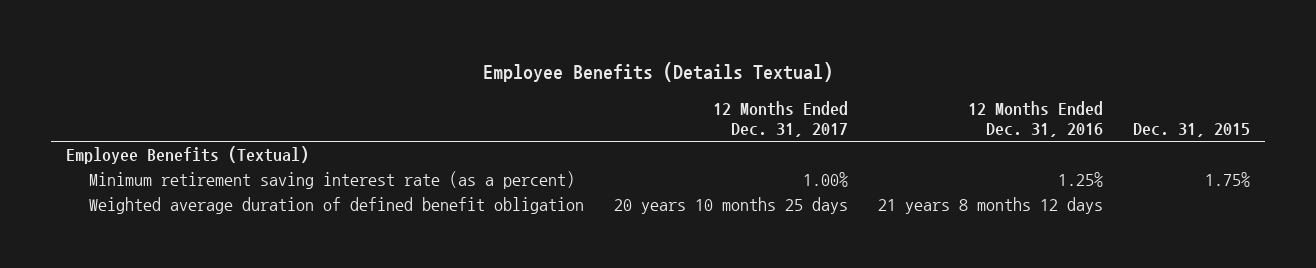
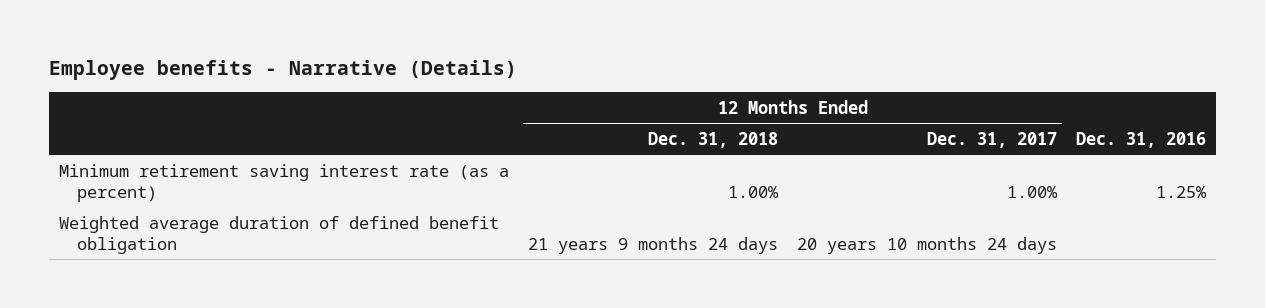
[483,62,834,83] Employee Benefits (Details Textual) -> [49,60,518,81] Employee benefits - Narrative (Details)
[967,100,1103,138] 12 Months Ended Dec. 31, 2016 -> none
[1132,123,1250,138] Dec. 31, 2015 -> none
none -> [647,131,778,148] Dec. 31, 2018
none -> [1076,131,1207,148] Dec. 31, 2016
[66,146,310,165] Employee Benefits (Textual) -> none
[614,197,849,215] 20 years 10 months 25 days -> [797,236,1058,254] 20 years 10 months 24 days

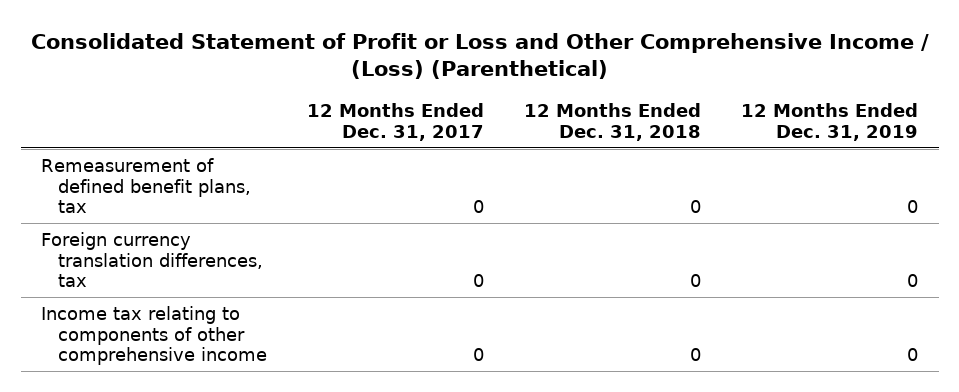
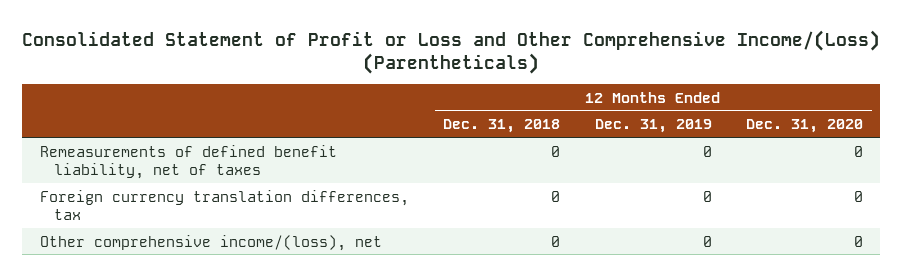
[30,32,929,80] Consolidated Statement of Profit or Loss and Other Comprehensive Income / (Loss) (Parenthetical) -> [22,29,881,75] Consolidated Statement of Profit or Loss and Other Comprehensive Income/(Loss) (Parentheticals)
[307,103,485,142] 12 Months Ended Dec. 31, 2017 -> none
none -> [746,119,864,134] Dec. 31, 2020
[40,157,252,214] Remeasurement of defined benefit plans, tax -> [39,144,337,179] Remeasurements of defined benefit liability, net of taxes
[40,305,268,366] Income tax relating to components of other comprehensive income -> [39,234,382,251] Other comprehensive income/(loss), net

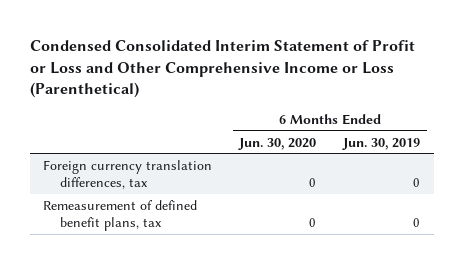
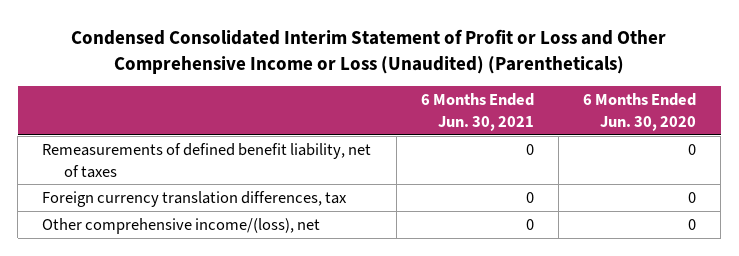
[29,40,415,99] Condensed Consolidated Interim Statement of Profit or Loss and Other Comprehensive Income or Loss (Parenthetical) -> [71,28,667,74] Condensed Consolidated Interim Statement of Profit or Loss and Other Comprehensive Income or Loss (Unaudited) (Parentheticals)
[342,137,421,150] Jun. 30, 2019 -> none
none -> [420,93,534,131] 6 Months Ended Jun. 30, 2021
none -> [42,142,372,178] Remeasurements of defined benefit liability, net of taxes
[43,199,198,231] Remeasurement of defined benefit plans, tax -> none
none -> [42,217,321,234] Other comprehensive income/(loss), net

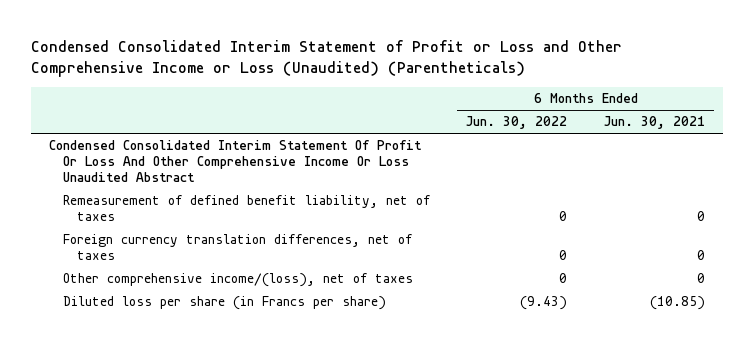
[583,93,697,131] 6 Months Ended Jun. 30, 2020 -> none
none -> [466,116,568,130] Jun. 30, 2022
none -> [48,140,422,183] Condensed Consolidated Interim Statement Of Profit Or Loss And Other Comprehensive Income Or Loss Unaudited Abstract
[42,142,372,178] Remeasurements of defined benefit liability, net of taxes -> [62,195,430,222] Remeasurement of defined benefit liability, net of taxes
[42,190,348,207] Foreign currency translation differences, tax -> [62,234,412,261] Foreign currency translation differences, net of taxes
[42,217,321,234] Other comprehensive income/(loss), net -> [62,273,413,288] Other comprehensive income/(loss), net of taxes
none -> [62,296,386,311] Diluted loss per share (in Francs per share)

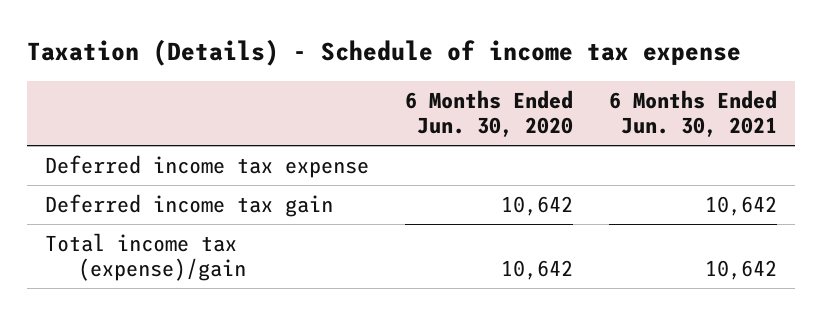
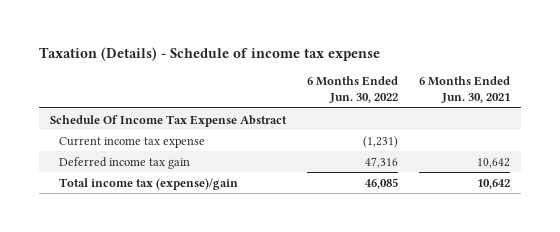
[404,89,573,138] 6 Months Ended Jun. 30, 2020 -> none
none -> [307,76,399,104] 6 Months Ended Jun. 30, 2022
none -> [49,114,287,127] Schedule Of Income Tax Expense Abstract
[44,154,369,178] Deferred income tax expense -> [59,136,206,148] Current income tax expense

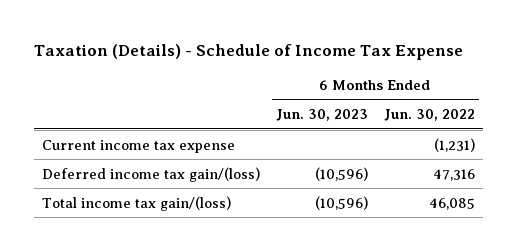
[39,47,381,62] Taxation (Details) - Schedule of income tax expense -> [33,44,463,61] Taxation (Details) - Schedule of Income Tax Expense
[419,76,511,104] 6 Months Ended Jun. 30, 2021 -> none
none -> [275,109,368,122] Jun. 30, 2023
[49,114,287,127] Schedule Of Income Tax Expense Abstract -> none
[59,156,191,169] Deferred income tax gain -> [41,166,260,182] Deferred income tax gain/(loss)
[59,177,239,190] Total income tax (expense)/gain -> [41,195,231,211] Total income tax gain/(loss)

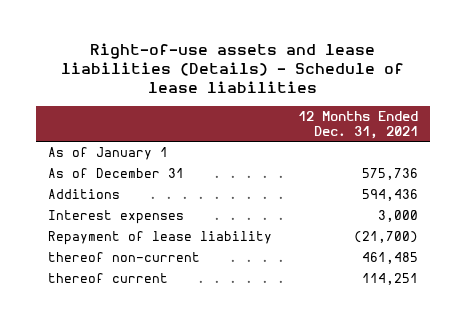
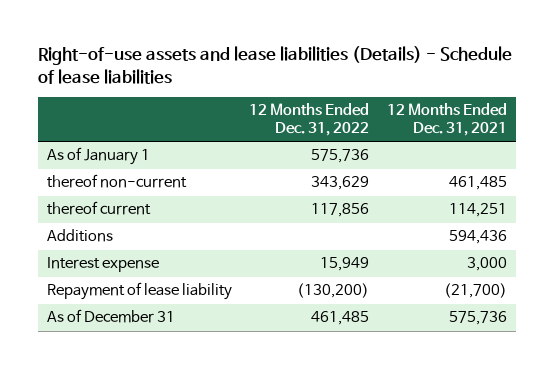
none -> [249,103,370,136] 12 Months Ended Dec. 31, 2022
[48,210,185,225] Interest expenses -> none
[48,189,121,200] Additions -> [46,229,113,243] Additions
none -> [46,257,159,273] Interest expense
[48,231,273,246] Repayment of lease liability -> [46,282,232,301] Repayment of lease liability
[48,168,185,179] As of December 31 -> [46,309,175,324] As of December 31

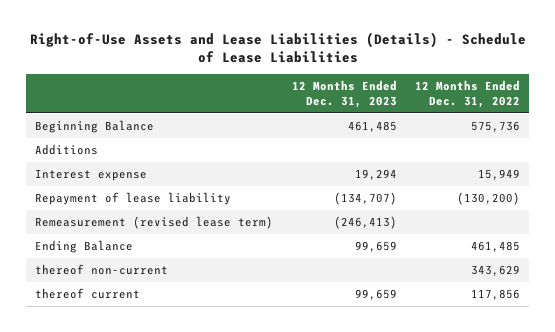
[38,46,513,84] Right-of-use assets and lease liabilities (Details) - Schedule of lease liabilities -> [29,31,526,64] Right-of-Use Assets and Lease Liabilities (Details) - Schedule of Lease Liabilities
[387,103,508,136] 12 Months Ended Dec. 31, 2021 -> none
none -> [291,80,397,109] 12 Months Ended Dec. 31, 2023
[46,147,150,166] As of January 1 -> [35,120,155,134] Beginning Balance
none -> [35,216,274,230] Remeasurement (revised lease term)
[46,309,175,324] As of December 31 -> [35,240,134,254] Ending Balance
[46,174,187,189] thereof non-current -> [35,264,169,276] thereof non-current
[46,201,151,216] thereof current -> [35,288,141,300] thereof current

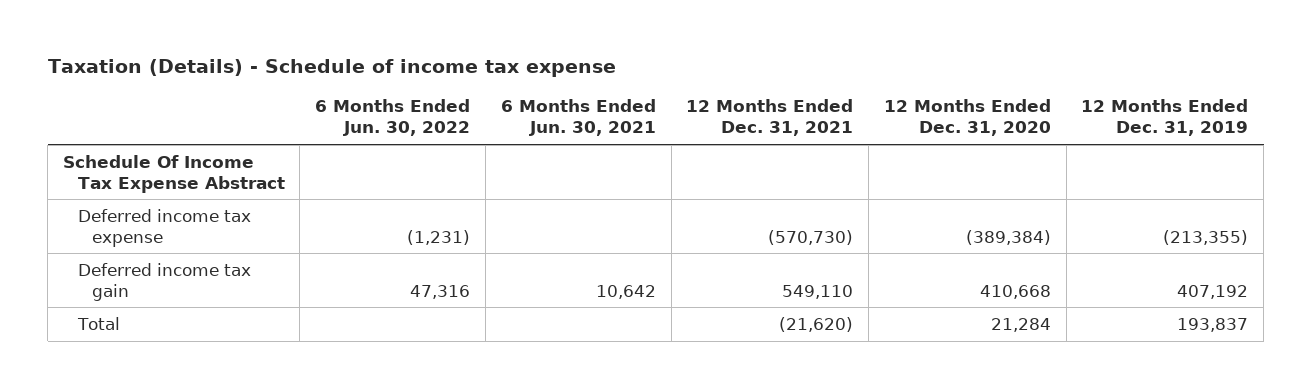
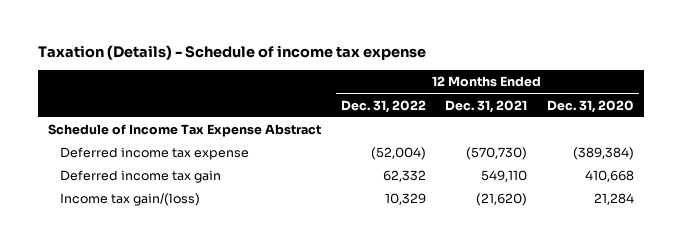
[315,99,471,137] 6 Months Ended Jun. 30, 2022 -> none
[500,99,656,137] 6 Months Ended Jun. 30, 2021 -> none
[1081,99,1249,137] 12 Months Ended Dec. 31, 2019 -> none
none -> [340,99,426,113] Dec. 31, 2022
[63,154,285,193] Schedule Of Income Tax Expense Abstract -> [47,124,321,138] Schedule of Income Tax Expense Abstract
[76,316,120,330] Total -> [59,193,200,207] Income tax gain/(loss)

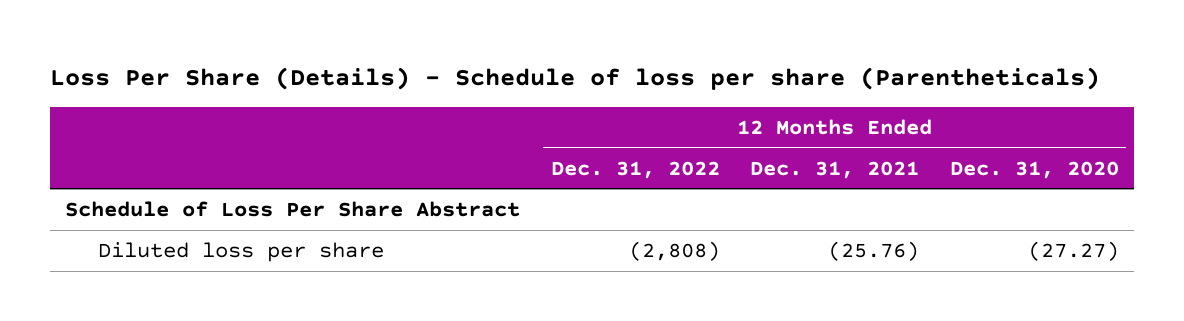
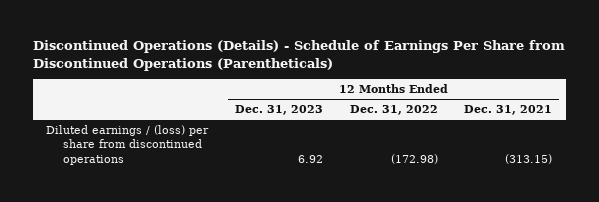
[50,66,1101,90] Loss Per Share (Details) - Schedule of loss per share (Parentheticals) -> [33,40,566,71] Discontinued Operations (Details) - Schedule of Earnings Per Share from Discontinued Operations (Parentheticals)
[949,160,1119,179] Dec. 31, 2020 -> none
none -> [235,105,324,116] Dec. 31, 2023
[65,200,521,217] Schedule of Loss Per Share Abstract -> none
[98,241,385,262] Diluted loss per share -> [46,125,210,165] Diluted earnings / (loss) per share from discontinued operations
[628,240,720,261] (2,808) -> [390,153,438,164] (172.98)
[828,240,920,261] (25.76) -> [505,153,553,164] (313.15)

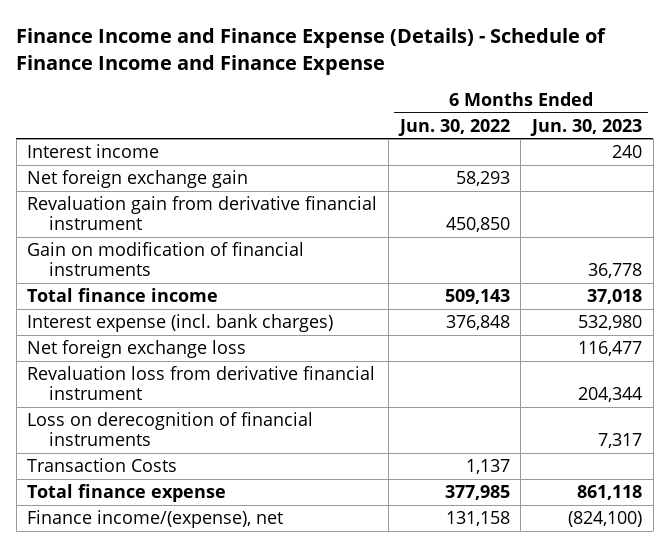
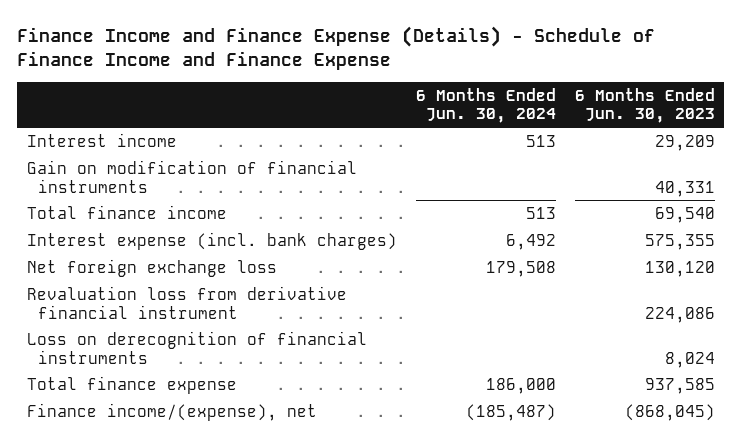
[397,118,510,136] Jun. 30, 2022 -> none
none -> [415,87,556,124] 6 Months Ended Jun. 30, 2024
[27,169,249,188] Net foreign exchange gain -> none
[27,195,378,231] Revaluation gain from derivative financial instrument -> none
[27,457,178,472] Transaction Costs -> none
[612,144,643,158] 240 -> [654,134,715,151] 29,209
[588,263,643,279] 36,778 -> [654,180,715,197] 40,331
[587,288,643,304] 37,018 -> [654,206,715,223] 69,540
[578,314,643,330] 532,980 -> [644,233,715,250] 575,355
[578,340,643,356] 116,477 -> [644,260,715,277] 130,120
[578,387,643,403] 204,344 -> [644,306,715,323] 224,086
[598,433,643,449] 7,317 -> [664,351,715,368] 8,024
[577,484,643,500] 861,118 -> [644,377,715,394] 937,585
[568,510,643,527] (824,100) -> [624,403,715,421] (868,045)

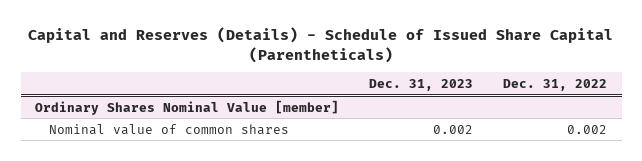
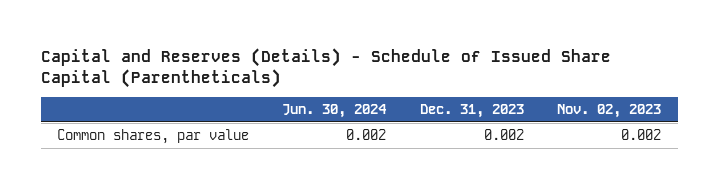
[502,79,607,92] Dec. 31, 2022 -> none
none -> [282,104,388,119] Jun. 30, 2024
none -> [556,104,661,119] Nov. 02, 2023
[35,99,340,115] Ordinary Shares Nominal Value [member] -> none
[48,123,289,135] Nominal value of common shares -> [57,129,250,145] Common shares, par value

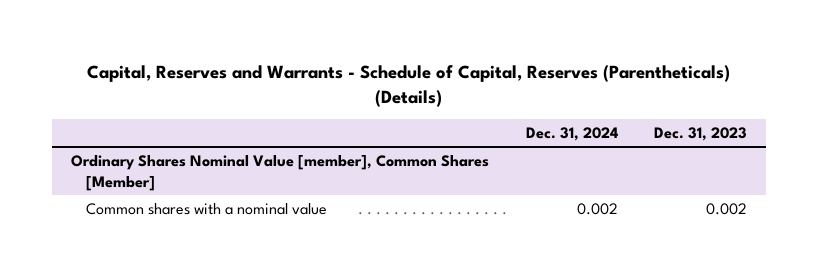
[40,47,611,89] Capital and Reserves (Details) - Schedule of Issued Share Capital (Parentheticals) -> [87,64,731,107] Capital, Reserves and Warrants - Schedule of Capital, Reserves (Parentheticals) (Details)
[282,104,388,119] Jun. 30, 2024 -> none
[556,104,661,119] Nov. 02, 2023 -> none
none -> [525,127,618,142] Dec. 31, 2024
none -> [70,154,489,191] Ordinary Shares Nominal Value [member], Common Shares [Member]
[57,129,250,145] Common shares, par value -> [86,202,328,215] Common shares with a nominal value

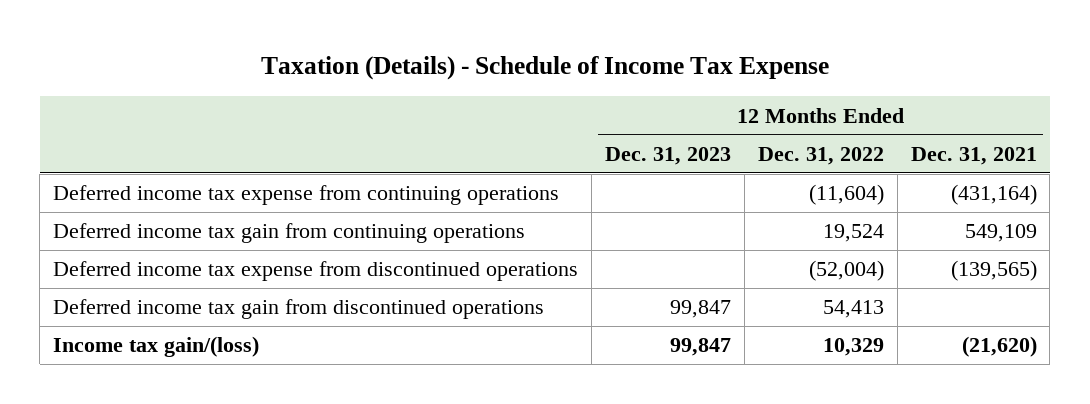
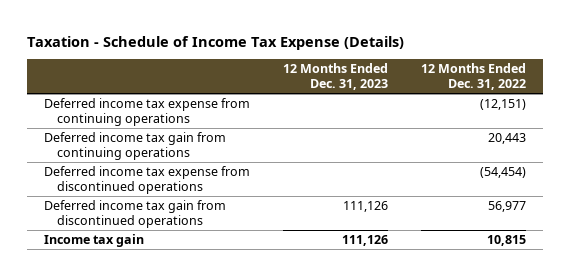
[260,56,829,81] Taxation (Details) - Schedule of Income Tax Expense -> [26,35,404,50] Taxation - Schedule of Income Tax Expense (Details)
[910,146,1037,165] Dec. 31, 2021 -> none
[808,184,884,206] (11,604) -> [480,98,527,110] (12,151)
[822,224,884,243] 19,524 -> [488,132,527,144] 20,443
[808,260,884,282] (52,004) -> [480,166,527,178] (54,454)
[669,300,731,319] 99,847 -> [342,200,388,212] 111,126
[822,300,884,319] 54,413 -> [488,200,527,212] 56,977
[53,336,260,358] Income tax gain/(loss) -> [43,233,144,247] Income tax gain
[669,338,731,357] 99,847 -> [341,234,388,246] 111,126
[822,338,884,357] 10,329 -> [487,234,527,246] 10,815

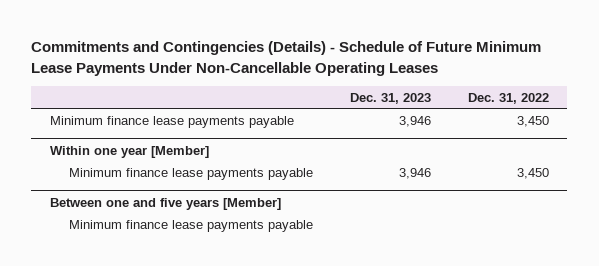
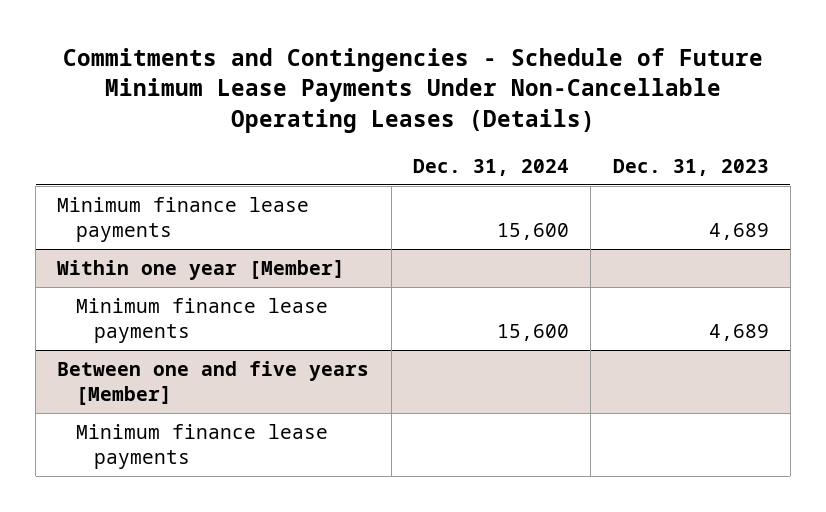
[31,40,542,76] Commitments and Contingencies (Details) - Schedule of Future Minimum Lease Payments Under Non-Cancellable Operating Leases -> [63,48,764,133] Commitments and Contingencies - Schedule of Future Minimum Lease Payments Under Non-Cancellable Operating Leases (Details)
[467,92,549,104] Dec. 31, 2022 -> none
none -> [413,158,570,176] Dec. 31, 2024
[49,115,294,128] Minimum finance lease payments payable -> [57,197,310,243] Minimum finance lease payments
[398,115,431,127] 3,946 -> [708,223,769,241] 4,689
[68,167,313,180] Minimum finance lease payments payable -> [75,298,328,344] Minimum finance lease payments
[398,167,431,179] 3,946 -> [708,324,769,342] 4,689
[68,219,313,232] Minimum finance lease payments payable -> [75,424,328,470] Minimum finance lease payments

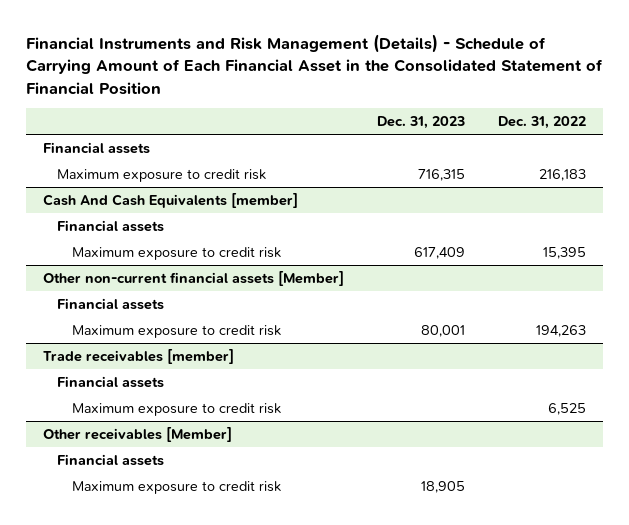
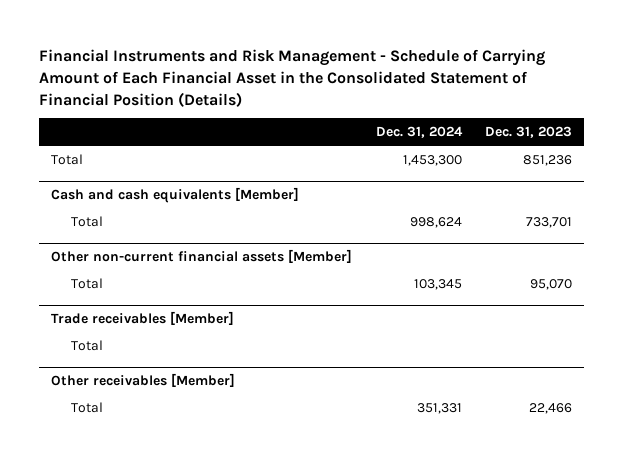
[26,33,604,95] Financial Instruments and Risk Management (Details) - Schedule of Carrying Amount of Each Financial Asset in the Consolidated Statement of Financial Position -> [39,49,546,107] Financial Instruments and Risk Management - Schedule of Carrying Amount of Each Financial Asset in the Consolidated Statement of Financial Position (Details)
[498,115,587,129] Dec. 31, 2022 -> none
none -> [375,126,463,139] Dec. 31, 2024
[42,142,150,155] Financial assets -> none
[57,169,267,183] Maximum exposure to credit risk -> none
[57,220,165,233] Financial assets -> none
[71,247,281,261] Maximum exposure to credit risk -> none
none -> [51,153,84,165] Total
[42,193,298,209] Cash And Cash Equivalents [member] -> [51,187,300,204] Cash and cash equivalents [Member]
none -> [71,215,104,227] Total
[57,298,165,311] Financial assets -> none
[71,325,281,339] Maximum exposure to credit risk -> none
[57,376,165,389] Financial assets -> none
none -> [71,277,104,289] Total
[42,349,234,365] Trade receivables [member] -> [51,311,235,326] Trade receivables [Member]
[71,403,281,417] Maximum exposure to credit risk -> [71,339,104,351] Total
[57,454,165,467] Financial assets -> none
[71,481,281,495] Maximum exposure to credit risk -> none
none -> [71,401,104,413] Total

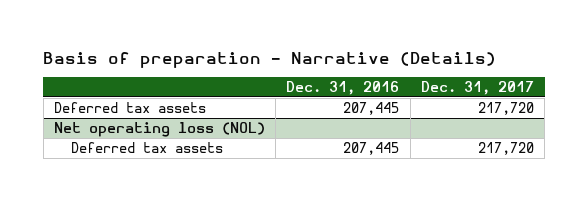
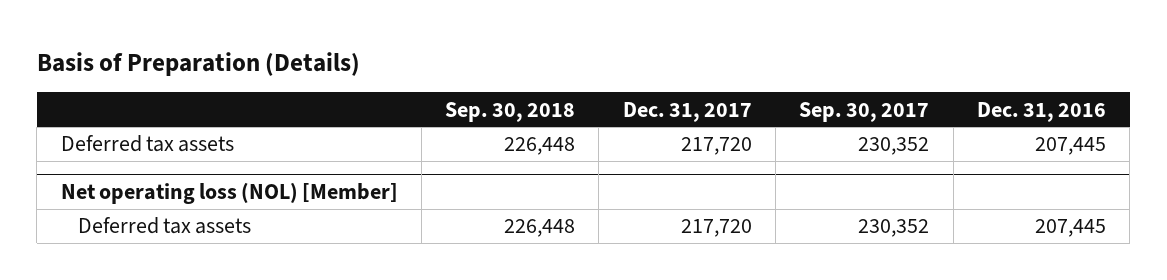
[43,51,497,68] Basis of preparation - Narrative (Details) -> [36,51,360,76] Basis of Preparation (Details)
none -> [445,101,576,122] Sep. 30, 2018
none -> [799,101,930,122] Sep. 30, 2017
[53,121,265,137] Net operating loss (NOL) -> [60,181,398,204] Net operating loss (NOL) [Member]

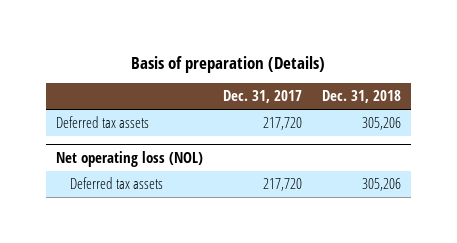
[36,51,360,76] Basis of Preparation (Details) -> [131,55,326,73] Basis of preparation (Details)
[445,101,576,122] Sep. 30, 2018 -> none
[799,101,930,122] Sep. 30, 2017 -> none
[977,101,1107,122] Dec. 31, 2016 -> none
none -> [321,90,401,104] Dec. 31, 2018
[60,181,398,204] Net operating loss (NOL) [Member] -> [56,151,204,168] Net operating loss (NOL)

